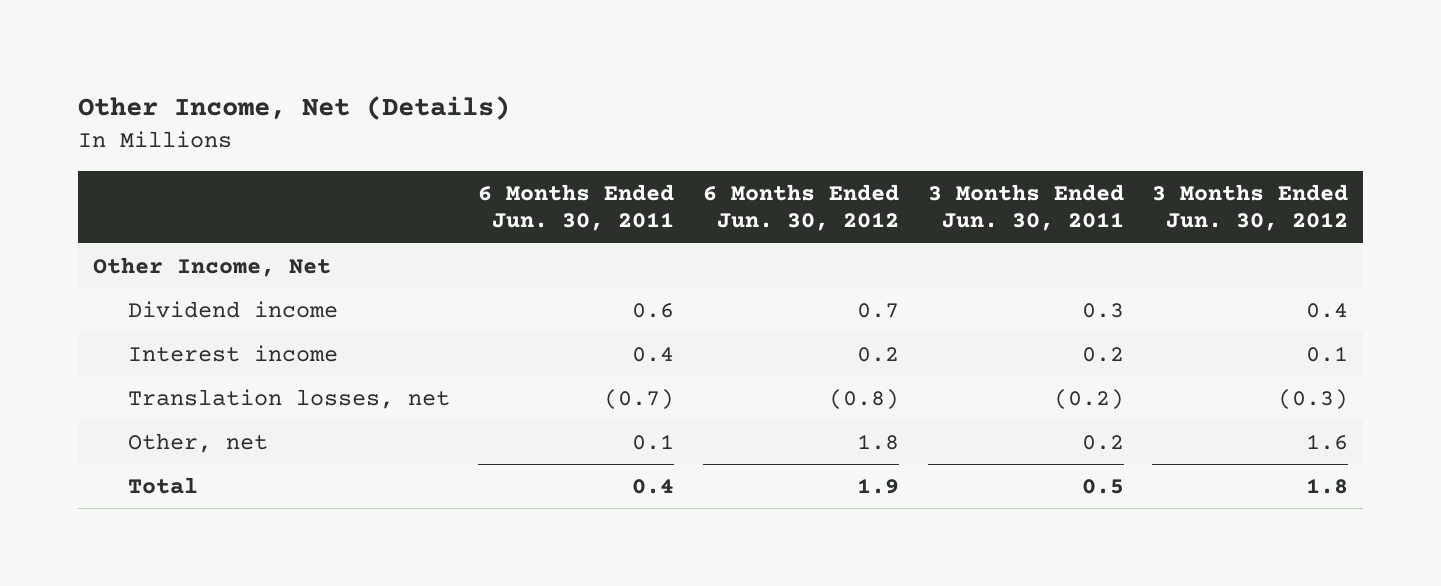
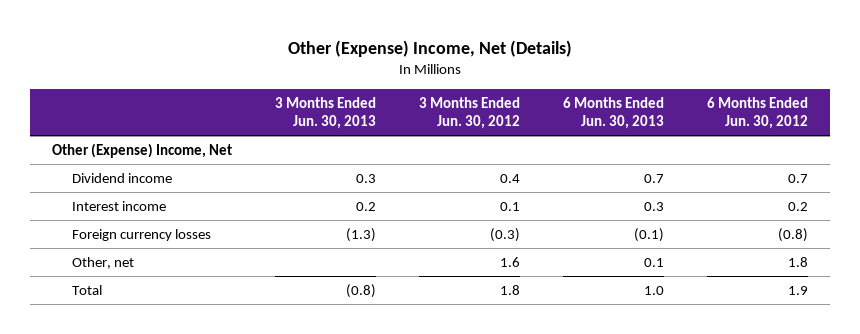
[78,96,511,121] Other Income, Net (Details) -> [288,39,573,57] Other (Expense) Income, Net (Details)
[478,184,675,232] 6 Months Ended Jun. 30, 2011 -> none
[927,184,1124,232] 3 Months Ended Jun. 30, 2011 -> none
none -> [275,97,377,129] 3 Months Ended Jun. 30, 2013
none -> [563,97,665,129] 6 Months Ended Jun. 30, 2013
[92,256,331,277] Other Income, Net -> [51,142,232,158] Other (Expense) Income, Net
[127,388,450,409] Translation losses, net -> [72,228,212,241] Foreign currency losses

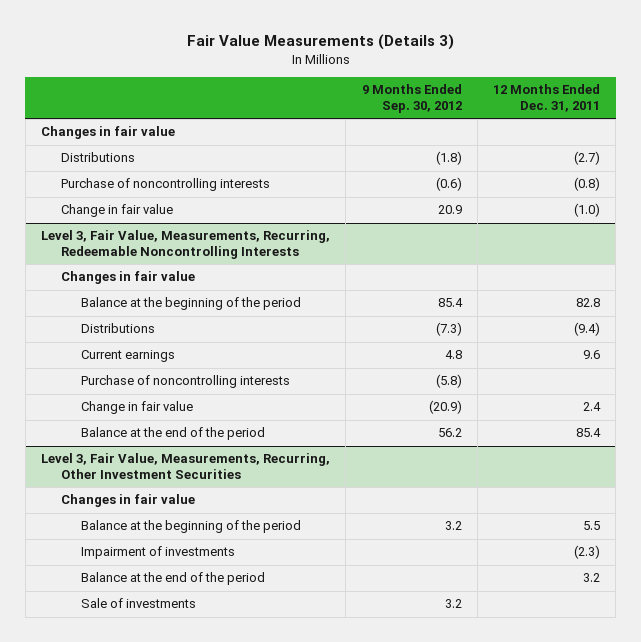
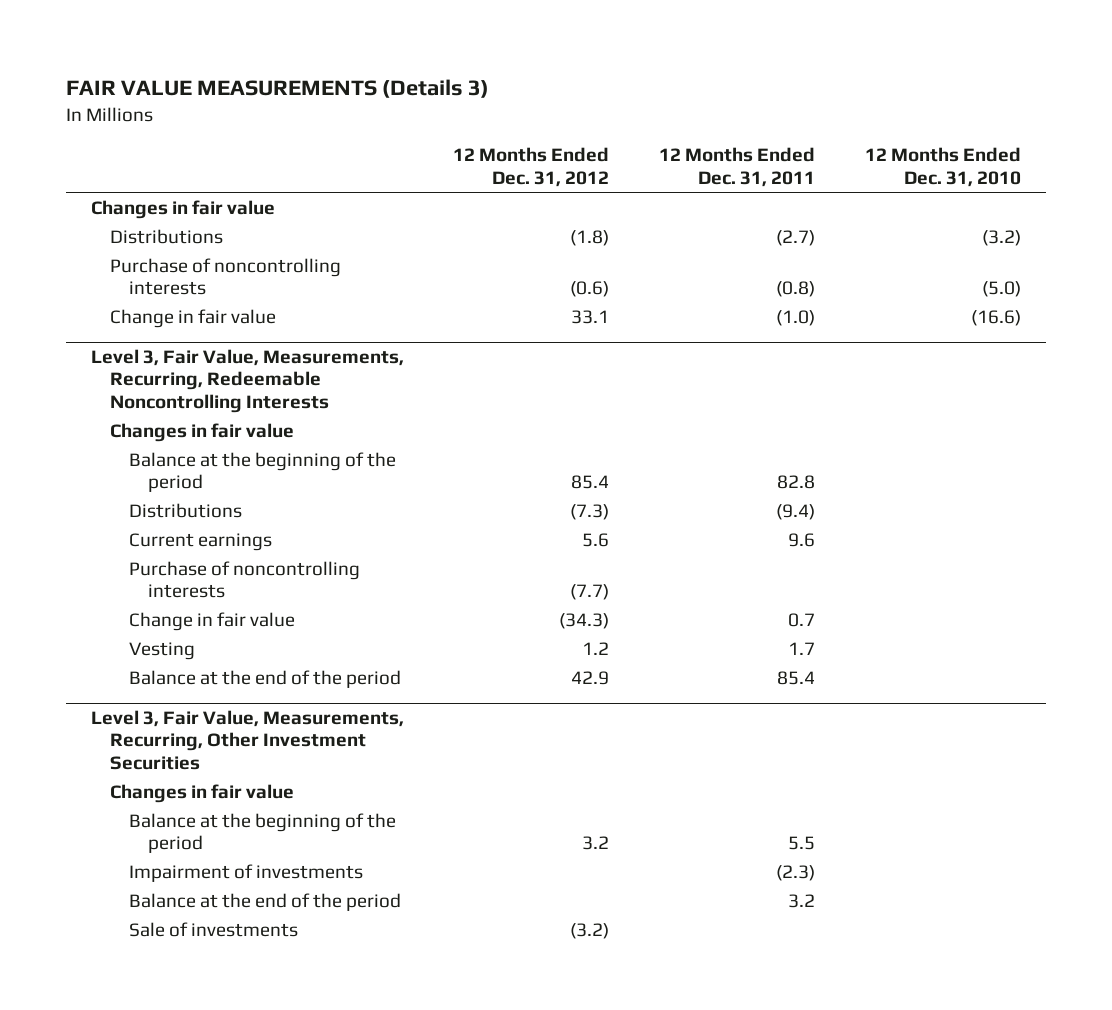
[186,33,454,50] Fair Value Measurements (Details 3) -> [65,79,489,99] FAIR VALUE MEASUREMENTS (Details 3)
[361,84,462,114] 9 Months Ended Sep. 30, 2012 -> none
none -> [453,147,610,187] 12 Months Ended Dec. 31, 2012
none -> [864,147,1021,187] 12 Months Ended Dec. 31, 2010
[583,402,602,412] 2.4 -> [788,612,816,627] 0.7
none -> [128,641,195,660] Vesting

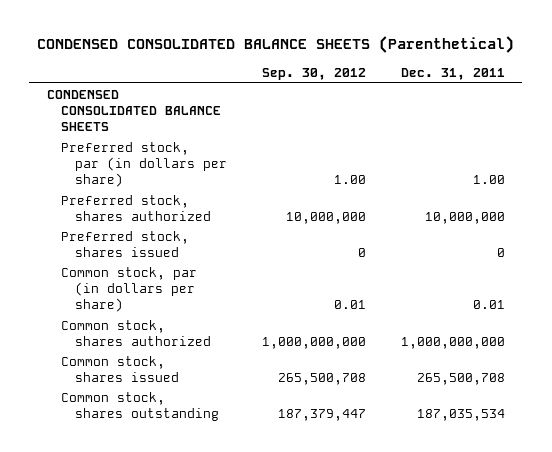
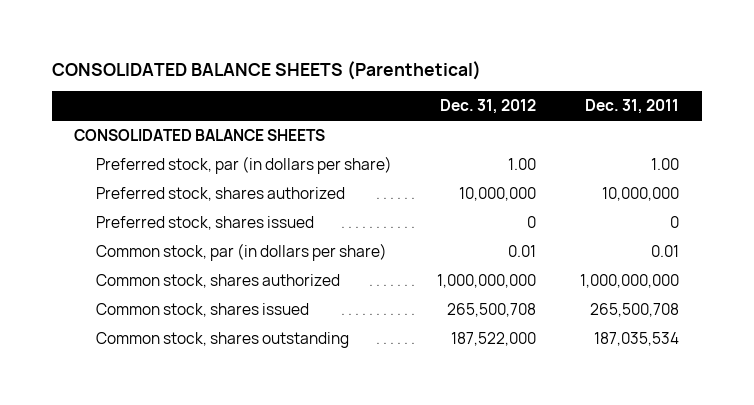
[36,36,514,54] CONDENSED CONSOLIDATED BALANCE SHEETS (Parenthetical) -> [51,60,481,80] CONSOLIDATED BALANCE SHEETS (Parenthetical)
[261,68,366,81] Sep. 30, 2012 -> none
none -> [439,99,536,115] Dec. 31, 2012
[46,89,221,131] CONDENSED CONSOLIDATED BALANCE SHEETS -> [74,129,326,142] CONSOLIDATED BALANCE SHEETS

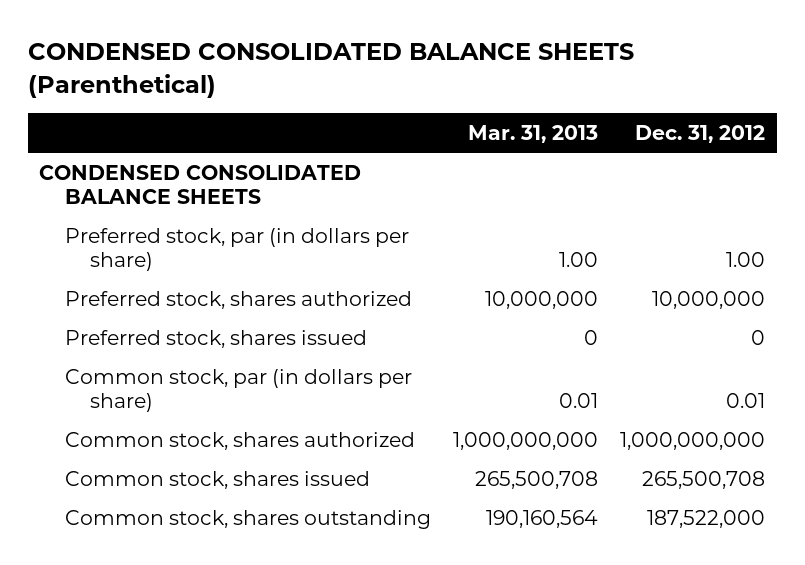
[51,60,481,80] CONSOLIDATED BALANCE SHEETS (Parenthetical) -> [28,43,635,98] CONDENSED CONSOLIDATED BALANCE SHEETS (Parenthetical)
[585,99,680,115] Dec. 31, 2011 -> none
none -> [467,124,598,143] Mar. 31, 2013
[74,129,326,142] CONSOLIDATED BALANCE SHEETS -> [39,164,362,204] CONDENSED CONSOLIDATED BALANCE SHEETS

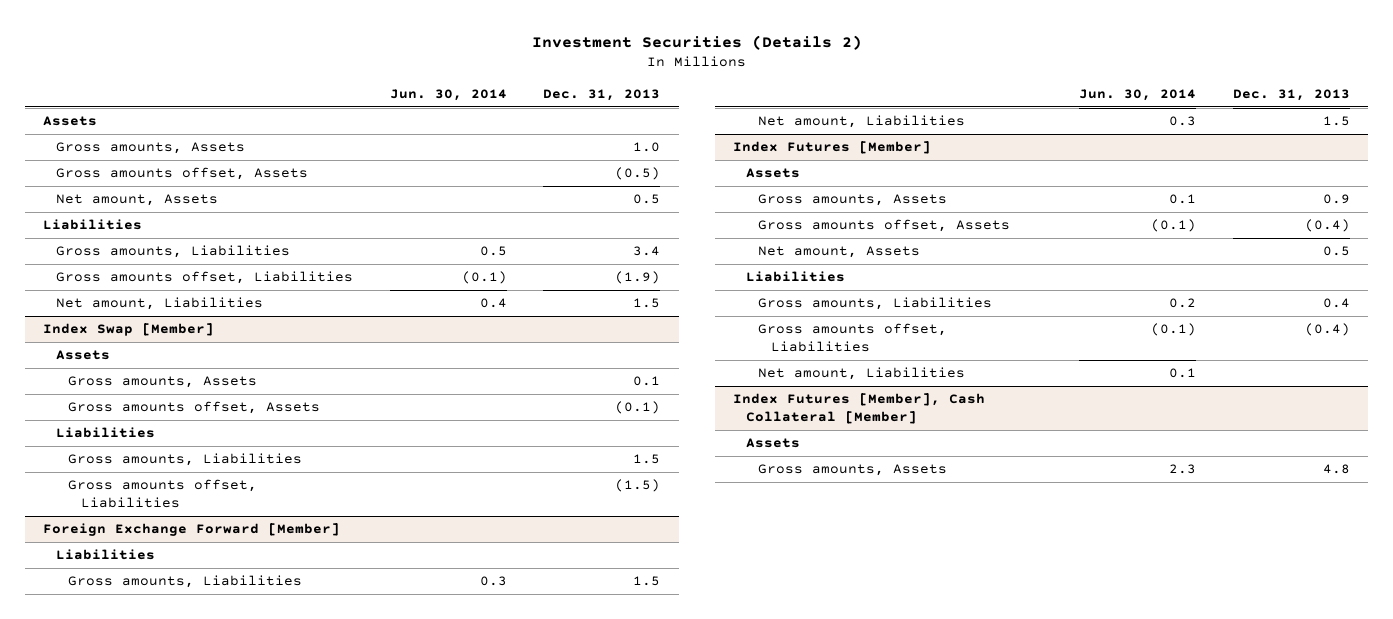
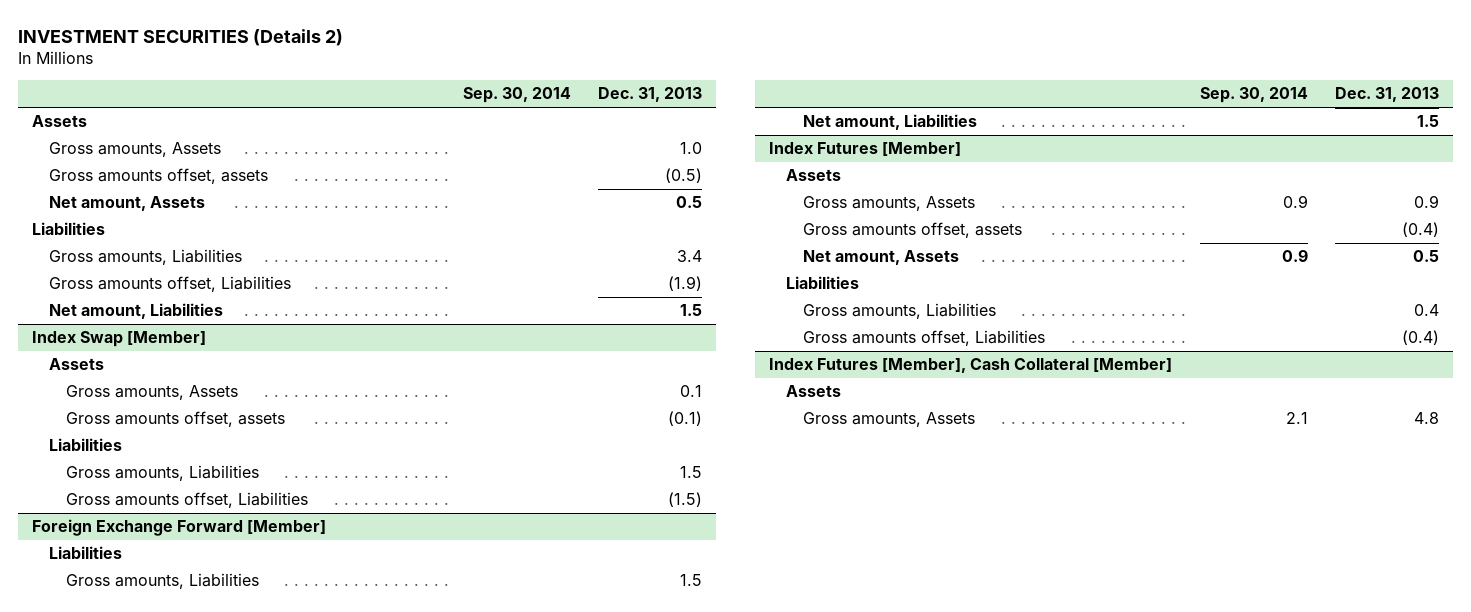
[531,35,862,51] Investment Securities (Details 2) -> [18,28,344,46] INVESTMENT SECURITIES (Details 2)
[389,89,507,102] Jun. 30, 2014 -> none
none -> [462,87,571,104] Sep. 30, 2014
[55,167,308,181] Gross amounts offset, Assets -> [49,168,269,185] Gross amounts offset, assets
[68,401,321,415] Gross amounts offset, Assets -> [66,411,286,428] Gross amounts offset, assets
[758,219,1011,233] Gross amounts offset, Assets -> [803,222,1023,239] Gross amounts offset, assets
[758,367,966,381] Net amount, Liabilities -> none

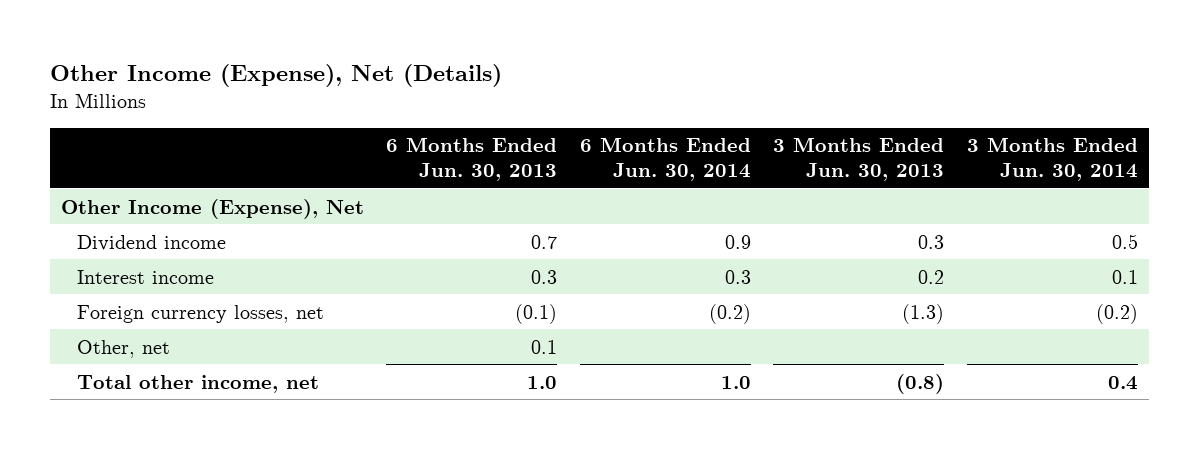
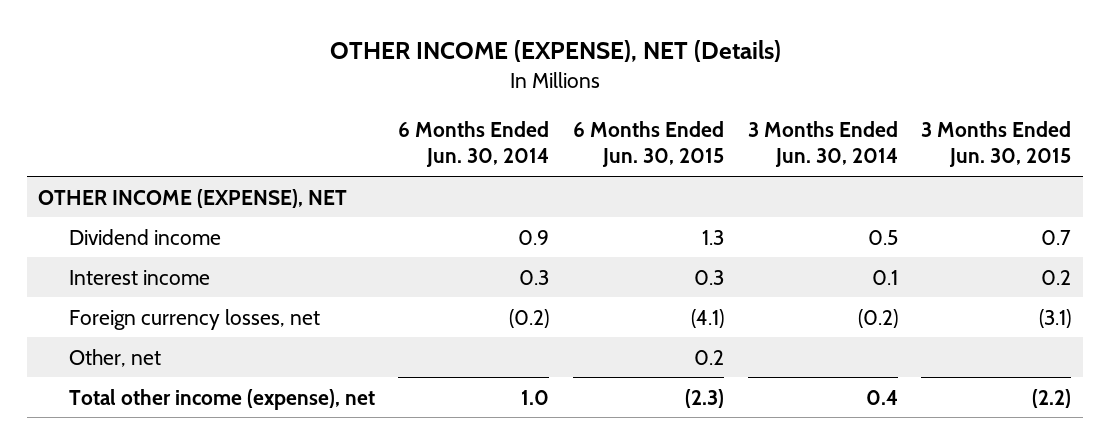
[49,63,502,87] Other Income (Expense), Net (Details) -> [329,40,781,63] OTHER INCOME (EXPENSE), NET (Details)
[386,137,558,181] 6 Months Ended Jun. 30, 2013 -> none
[773,137,945,181] 3 Months Ended Jun. 30, 2013 -> none
none -> [573,120,725,168] 6 Months Ended Jun. 30, 2015
none -> [921,120,1072,168] 3 Months Ended Jun. 30, 2015
[60,198,364,219] Other Income (Expense), Net -> [38,188,348,208] OTHER INCOME (EXPENSE), NET
[76,374,319,393] Total other income, net -> [68,388,375,410] Total other income (expense), net

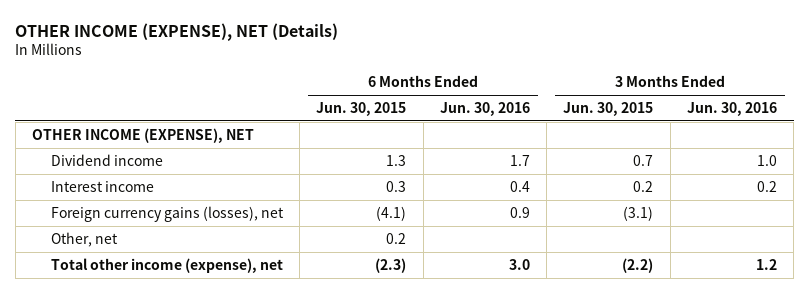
[398,120,550,168] 6 Months Ended Jun. 30, 2014 -> none
[747,120,898,168] 3 Months Ended Jun. 30, 2014 -> none
none -> [439,102,530,117] Jun. 30, 2016
none -> [686,102,777,117] Jun. 30, 2016
[68,308,320,330] Foreign currency losses, net -> [50,205,284,222] Foreign currency gains (losses), net

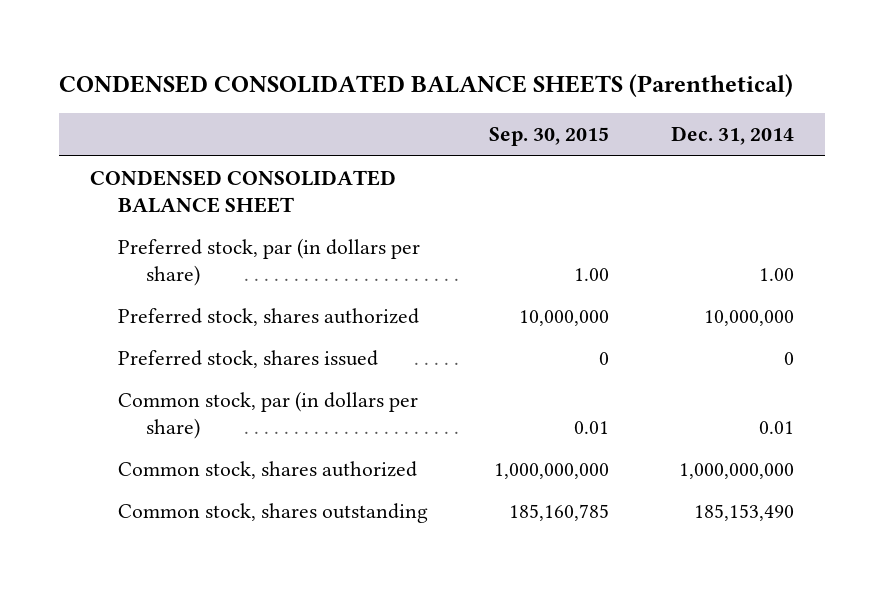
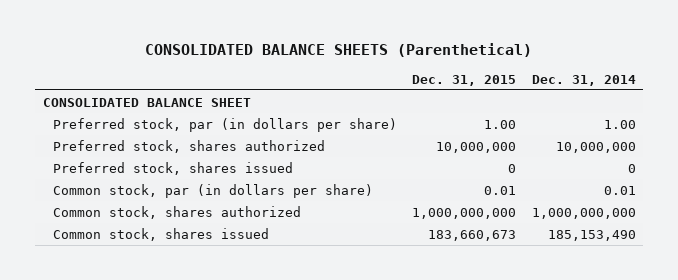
[59,74,794,98] CONDENSED CONSOLIDATED BALANCE SHEETS (Parenthetical) -> [145,43,533,58] CONSOLIDATED BALANCE SHEETS (Parenthetical)
[489,127,610,147] Sep. 30, 2015 -> none
none -> [412,74,517,86] Dec. 31, 2015
[89,170,396,213] CONDENSED CONSOLIDATED BALANCE SHEET -> [42,97,251,107] CONSOLIDATED BALANCE SHEET
[117,503,428,524] Common stock, shares outstanding -> [52,227,269,241] Common stock, shares issued

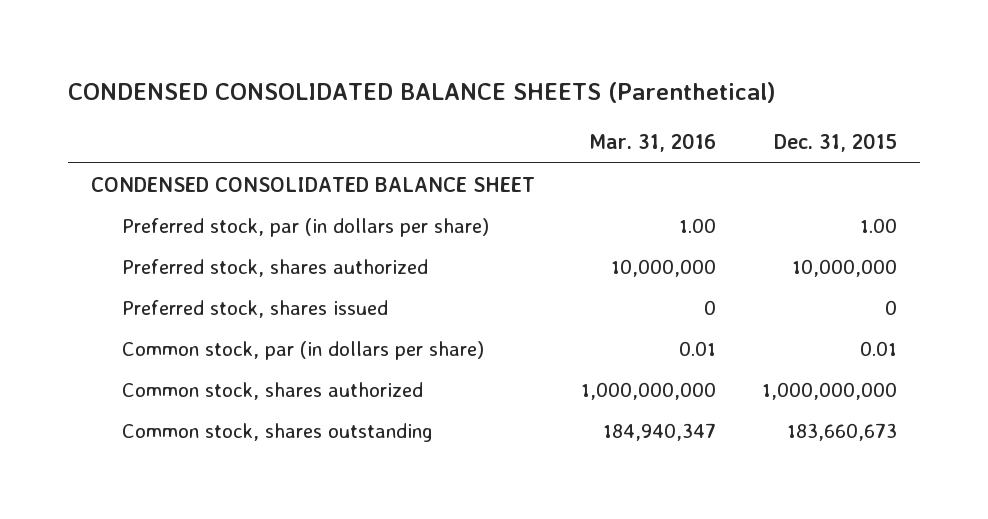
[145,43,533,58] CONSOLIDATED BALANCE SHEETS (Parenthetical) -> [67,82,776,104] CONDENSED CONSOLIDATED BALANCE SHEETS (Parenthetical)
[531,74,636,86] Dec. 31, 2014 -> none
none -> [588,133,716,153] Mar. 31, 2016
[42,97,251,107] CONSOLIDATED BALANCE SHEET -> [90,176,535,192] CONDENSED CONSOLIDATED BALANCE SHEET
[52,227,269,241] Common stock, shares issued -> [122,422,434,442] Common stock, shares outstanding

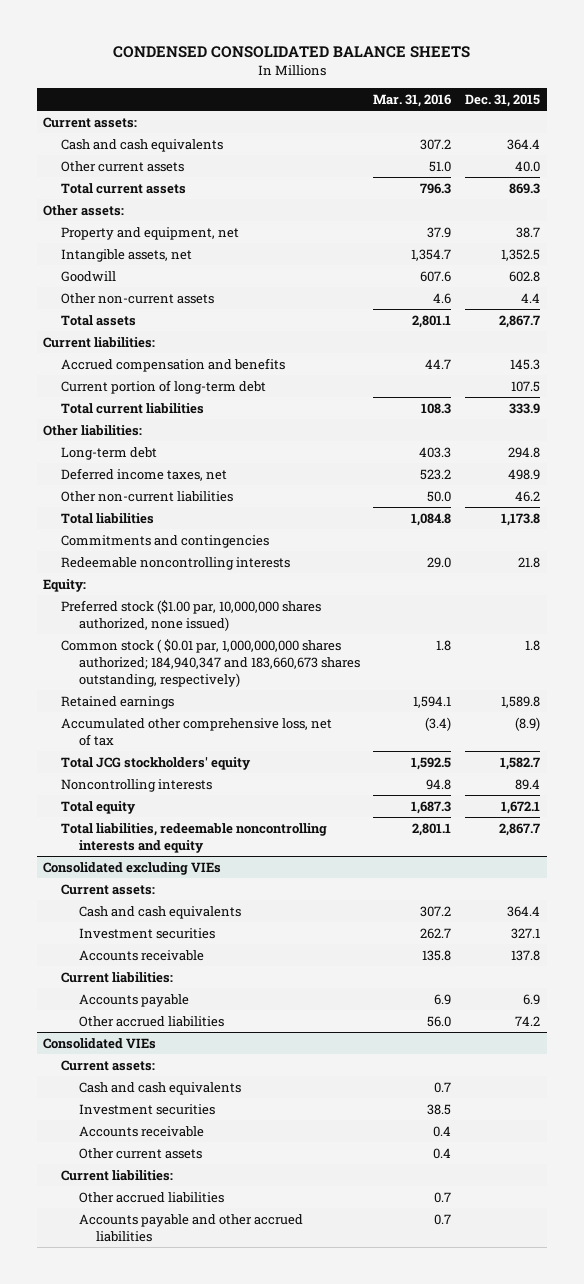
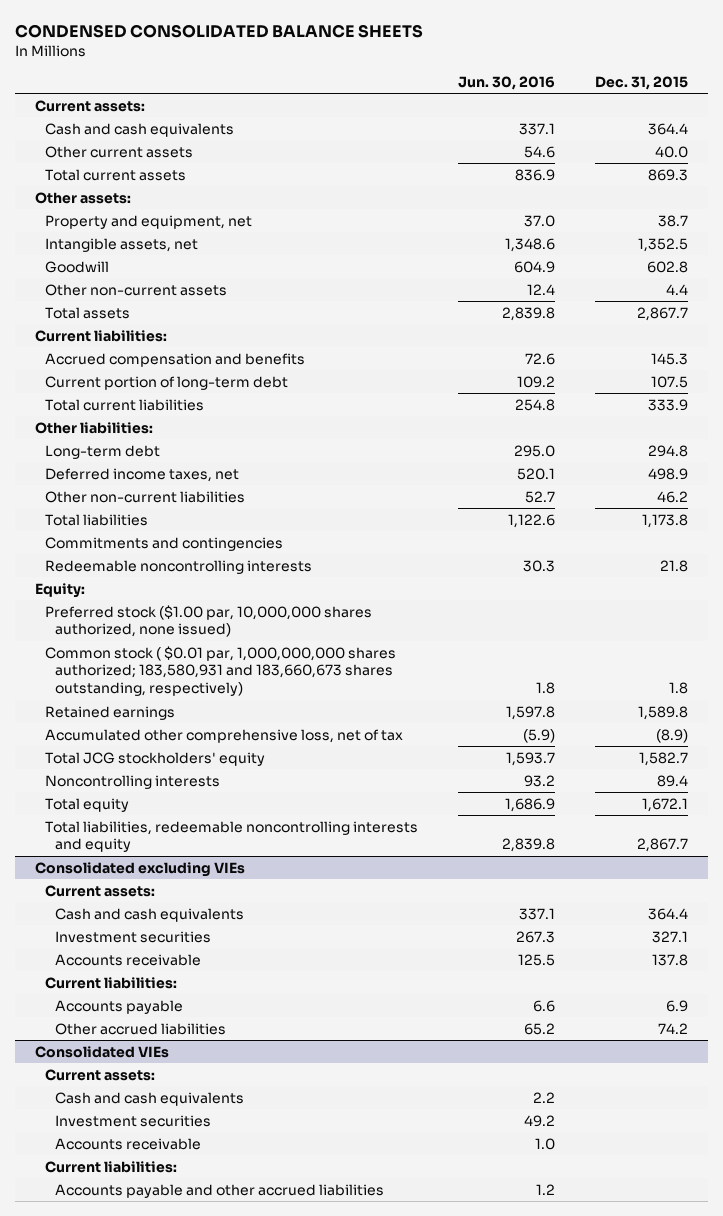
[373,93,452,107] Mar. 31, 2016 -> none
none -> [458,75,556,90] Jun. 30, 2016
[61,638,360,687] Common stock ( $0.01 par, 1,000,000,000 shares authorized; 184,940,347 and 183,660,673 shares outstanding, respectively) -> [45,645,397,696] Common stock ( $0.01 par, 1,000,000,000 shares authorized; 183,580,931 and 183,660,673 shares outstanding, respectively)
[78,1147,202,1159] Other current assets -> none
[78,1191,224,1203] Other accrued liabilities -> none

